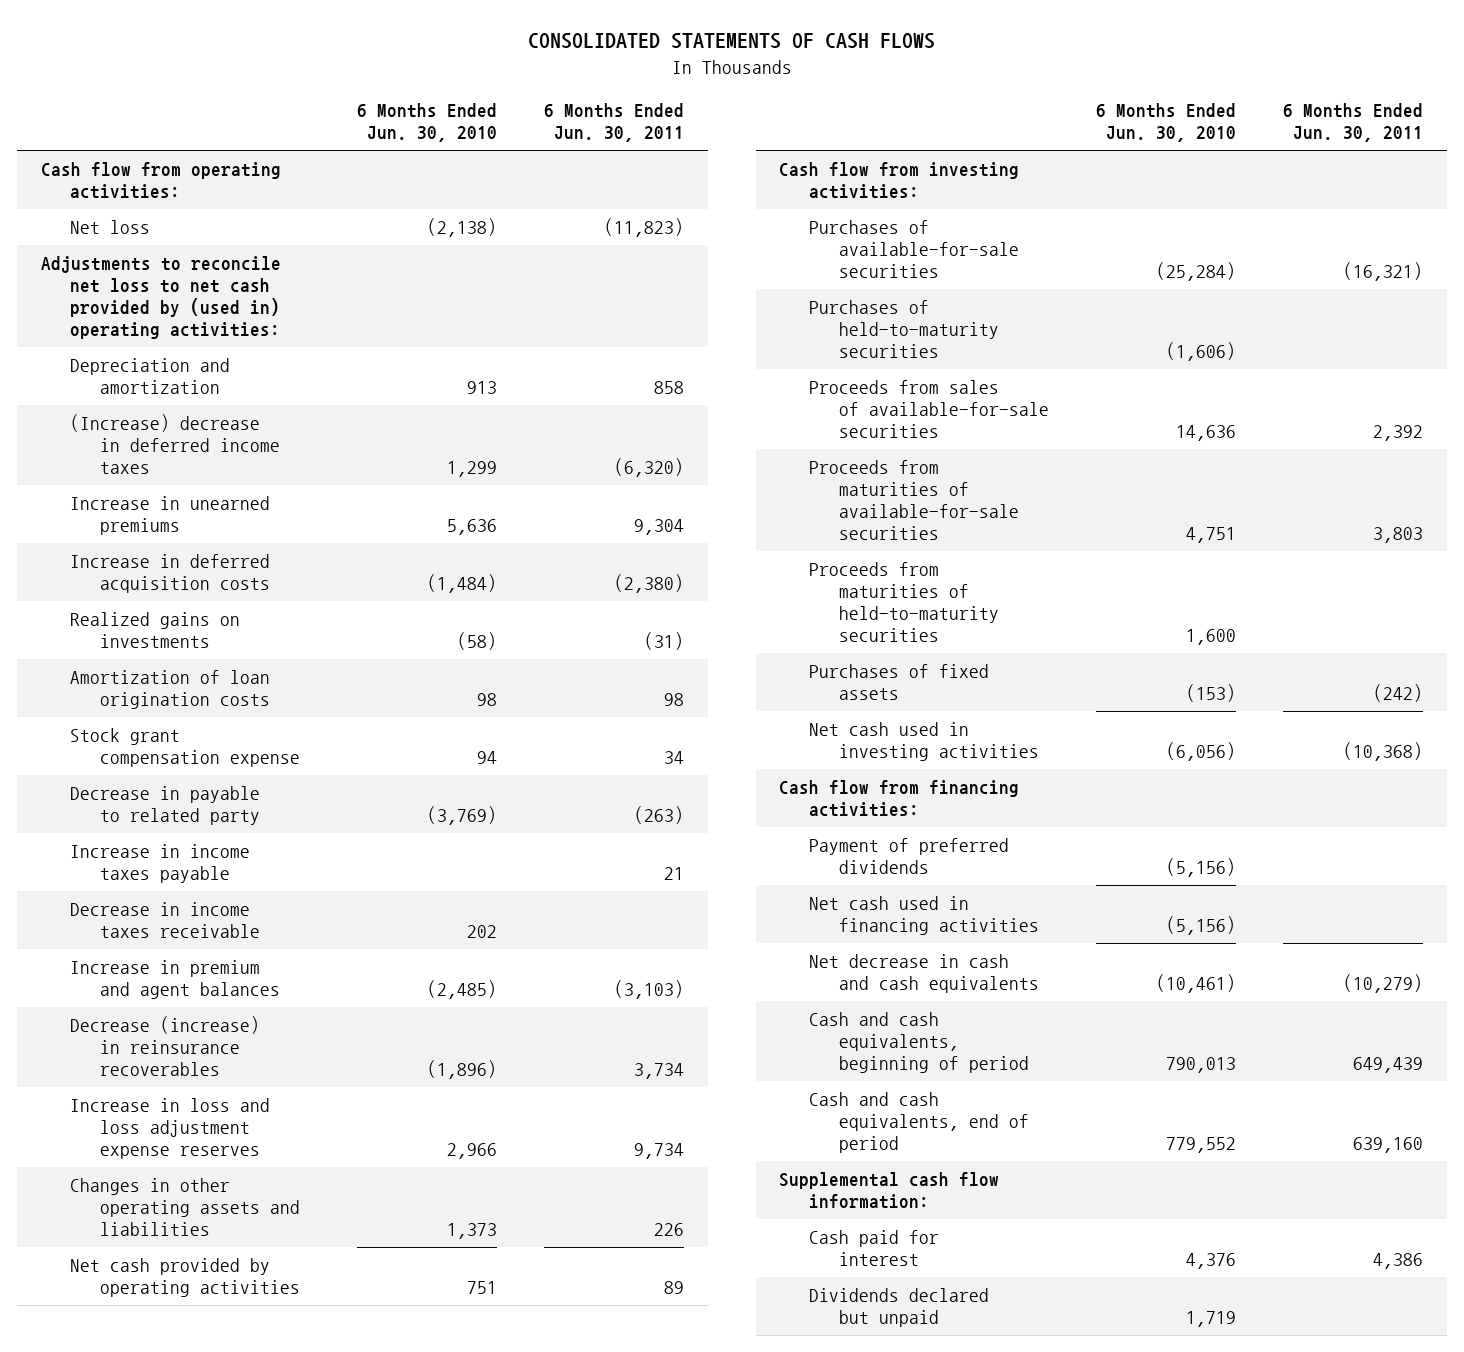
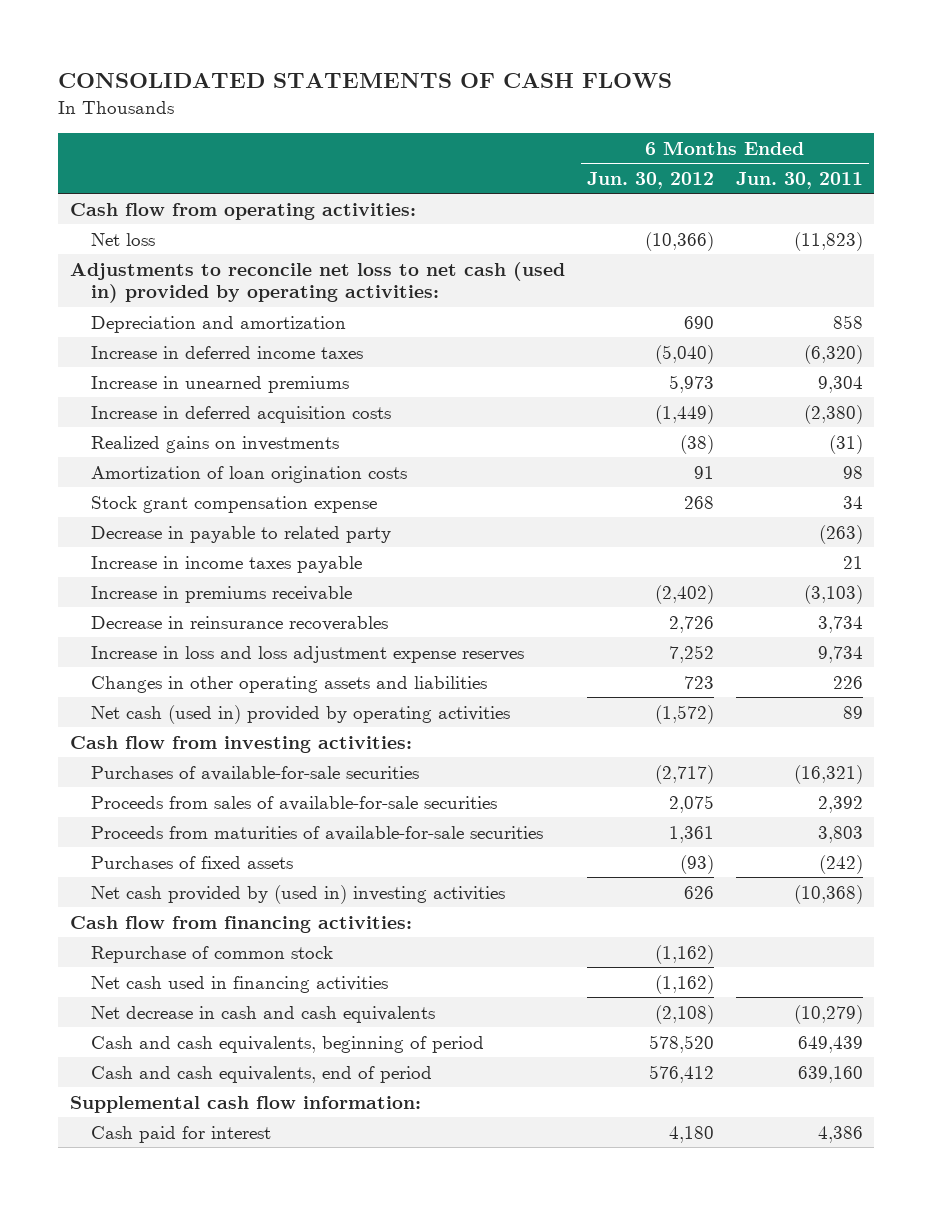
[357,103,498,143] 6 Months Ended Jun. 30, 2010 -> none
none -> [586,171,714,189] Jun. 30, 2012
[40,256,281,340] Adjustments to reconcile net loss to net cash provided by (used in) operating activities: -> [69,261,565,304] Adjustments to reconcile net loss to net cash (used in) provided by operating activities:
[70,414,281,475] (Increase) decrease in deferred income taxes -> [90,345,363,359] Increase in deferred income taxes
[70,902,261,939] Decrease in income taxes receivable -> none
[70,960,281,1000] Increase in premium and agent balances -> [90,585,352,603] Increase in premiums receivable
[70,1016,261,1077] Decrease (increase) in reinsurance recoverables -> [90,615,388,631] Decrease in reinsurance recoverables
[70,1258,301,1298] Net cash provided by operating activities -> [90,704,510,724] Net cash (used in) provided by operating activities
[809,300,1000,359] Purchases of held-to-maturity securities -> none
[809,562,1000,643] Proceeds from maturities of held-to-maturity securities -> none
[809,722,1040,762] Net cash used in investing activities -> [90,884,505,904] Net cash provided by (used in) investing activities
[809,838,1010,875] Payment of preferred dividends -> none
none -> [90,945,333,963] Repurchase of common stock
[809,1288,990,1328] Dividends declared but unpaid -> none

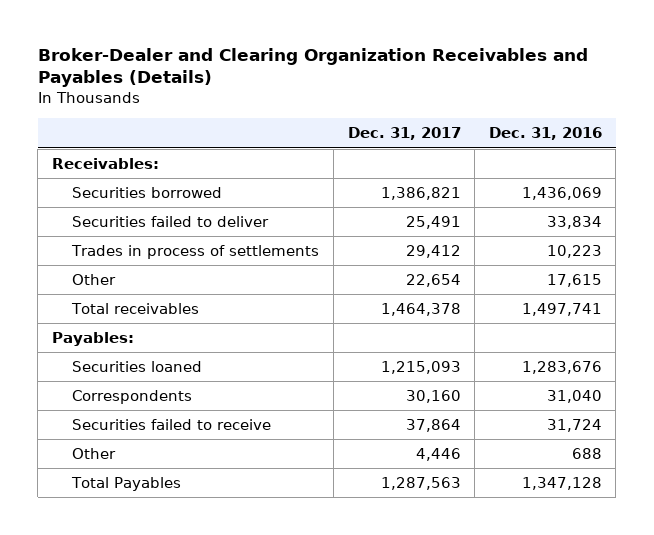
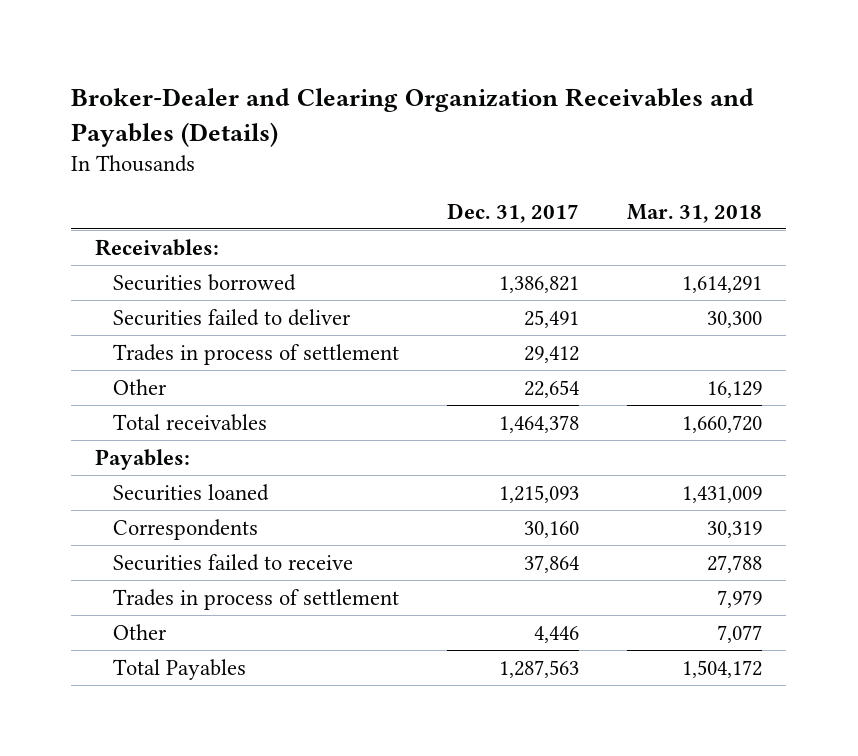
[488,127,602,141] Dec. 31, 2016 -> none
none -> [627,203,763,223] Mar. 31, 2018
[71,245,320,260] Trades in process of settlements -> [113,343,400,365] Trades in process of settlement
none -> [113,588,400,610] Trades in process of settlement

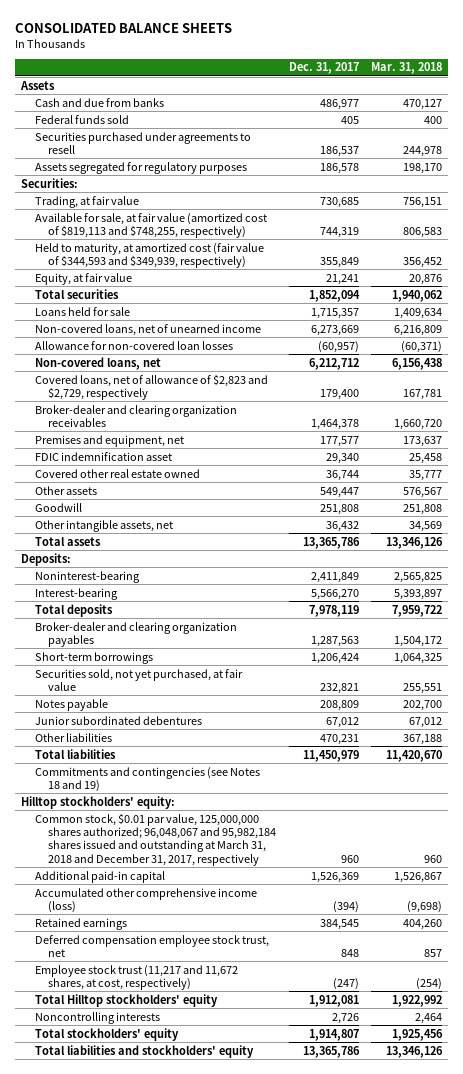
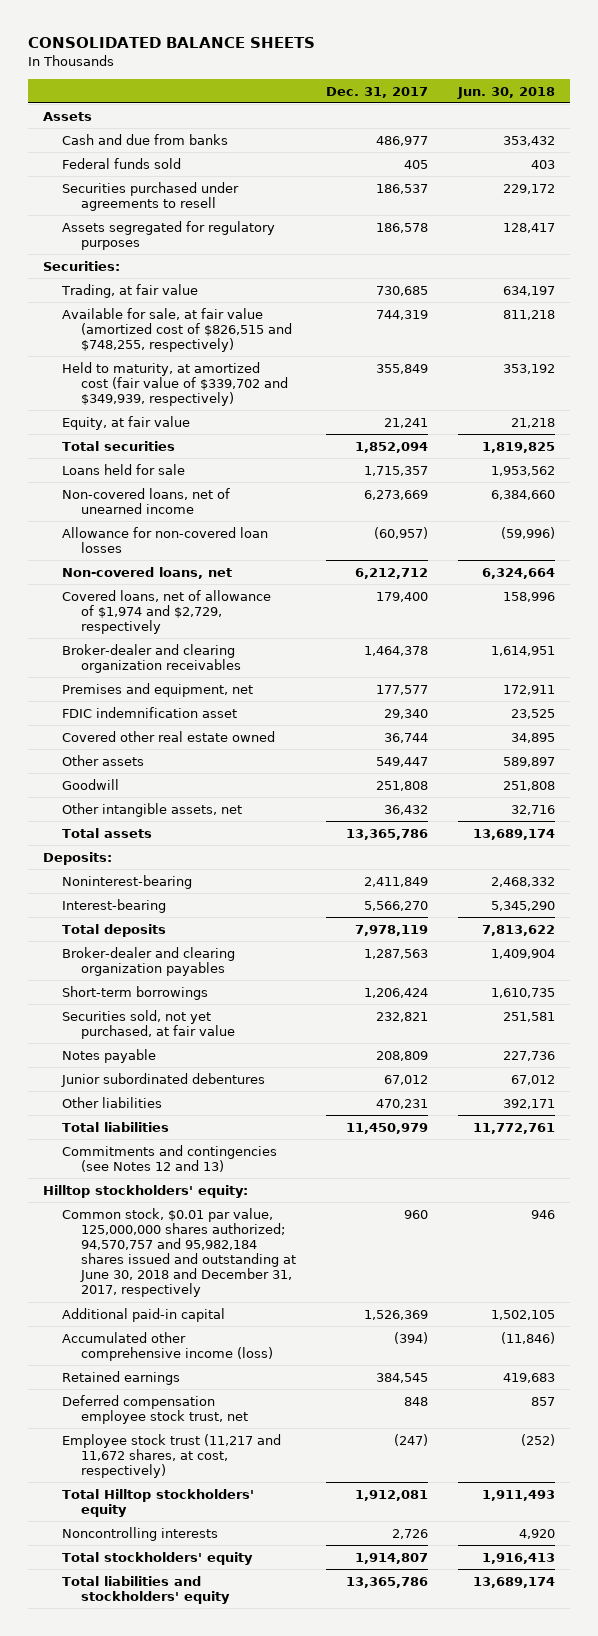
[370,62,442,75] Mar. 31, 2018 -> none
none -> [456,86,555,99] Jun. 30, 2018
[34,212,267,238] Available for sale, at fair value (amortized cost of $819,113 and $748,255, respectively) -> [61,307,292,353] Available for sale, at fair value (amortized cost of $826,515 and $748,255, respectively)
[34,242,264,268] Held to maturity, at amortized cost (fair value of $344,593 and $349,939, respectively) -> [61,361,288,407] Held to maturity, at amortized cost (fair value of $339,702 and $349,939, respectively)
[34,373,268,400] Covered loans, net of allowance of $2,823 and $2,729, respectively -> [61,589,271,635] Covered loans, net of allowance of $1,974 and $2,729, respectively
[34,766,260,792] Commitments and contingencies (see Notes 18 and 19) -> [61,1144,277,1172] Commitments and contingencies (see Notes 12 and 13)
[34,812,277,866] Common stock, $0.01 par value, 125,000,000 shares authorized; 96,048,067 and 95,982,184 shares issued and outstanding at March 31, 2018 and December 31, 2017, respectively -> [61,1207,296,1298] Common stock, $0.01 par value, 125,000,000 shares authorized; 94,570,757 and 95,982,184 shares issued and outstanding at June 30, 2018 and December 31, 2017, respectively

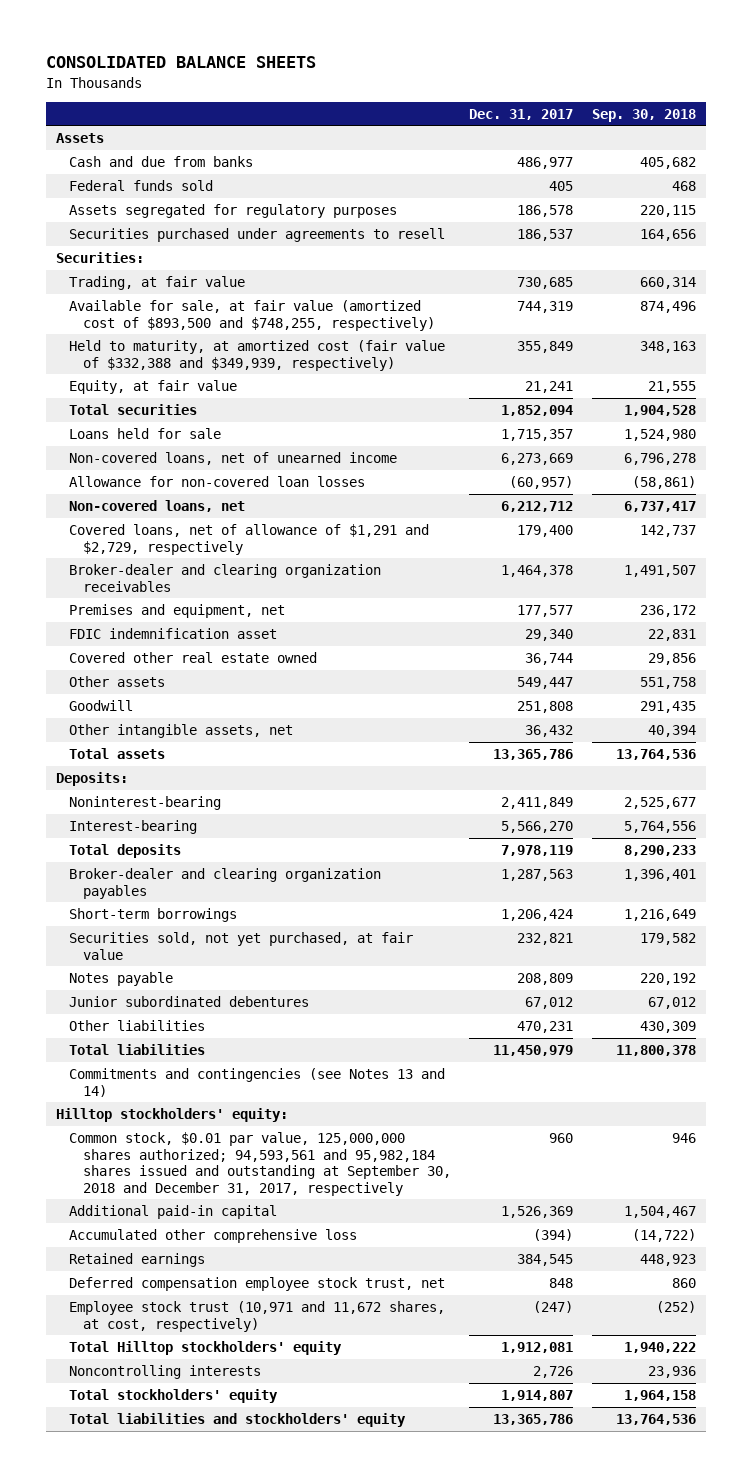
[456,86,555,99] Jun. 30, 2018 -> none
none -> [592,108,697,122] Sep. 30, 2018
[61,181,239,211] Securities purchased under agreements to resell -> [69,227,446,242] Securities purchased under agreements to resell
[61,307,292,353] Available for sale, at fair value (amortized cost of $826,515 and $748,255, respectively) -> [69,299,435,331] Available for sale, at fair value (amortized cost of $893,500 and $748,255, respectively)
[61,361,288,407] Held to maturity, at amortized cost (fair value of $339,702 and $349,939, respectively) -> [69,339,446,371] Held to maturity, at amortized cost (fair value of $332,388 and $349,939, respectively)
[61,589,271,635] Covered loans, net of allowance of $1,974 and $2,729, respectively -> [69,523,430,555] Covered loans, net of allowance of $1,291 and $2,729, respectively
[61,1144,277,1172] Commitments and contingencies (see Notes 12 and 13) -> [69,1067,446,1097] Commitments and contingencies (see Notes 13 and 14)
[61,1207,296,1298] Common stock, $0.01 par value, 125,000,000 shares authorized; 94,570,757 and 95,982,184 shares issued and outstanding at June 30, 2018 and December 31, 2017, respectively -> [69,1131,451,1196] Common stock, $0.01 par value, 125,000,000 shares authorized; 94,593,561 and 95,982,184 shares issued and outstanding at September 30, 2018 and December 31, 2017, respectively
[61,1331,273,1361] Accumulated other comprehensive income (loss) -> [69,1228,358,1243] Accumulated other comprehensive loss
[61,1433,281,1479] Employee stock trust (11,217 and 11,672 shares, at cost, respectively) -> [69,1300,446,1332] Employee stock trust (10,971 and 11,672 shares, at cost, respectively)

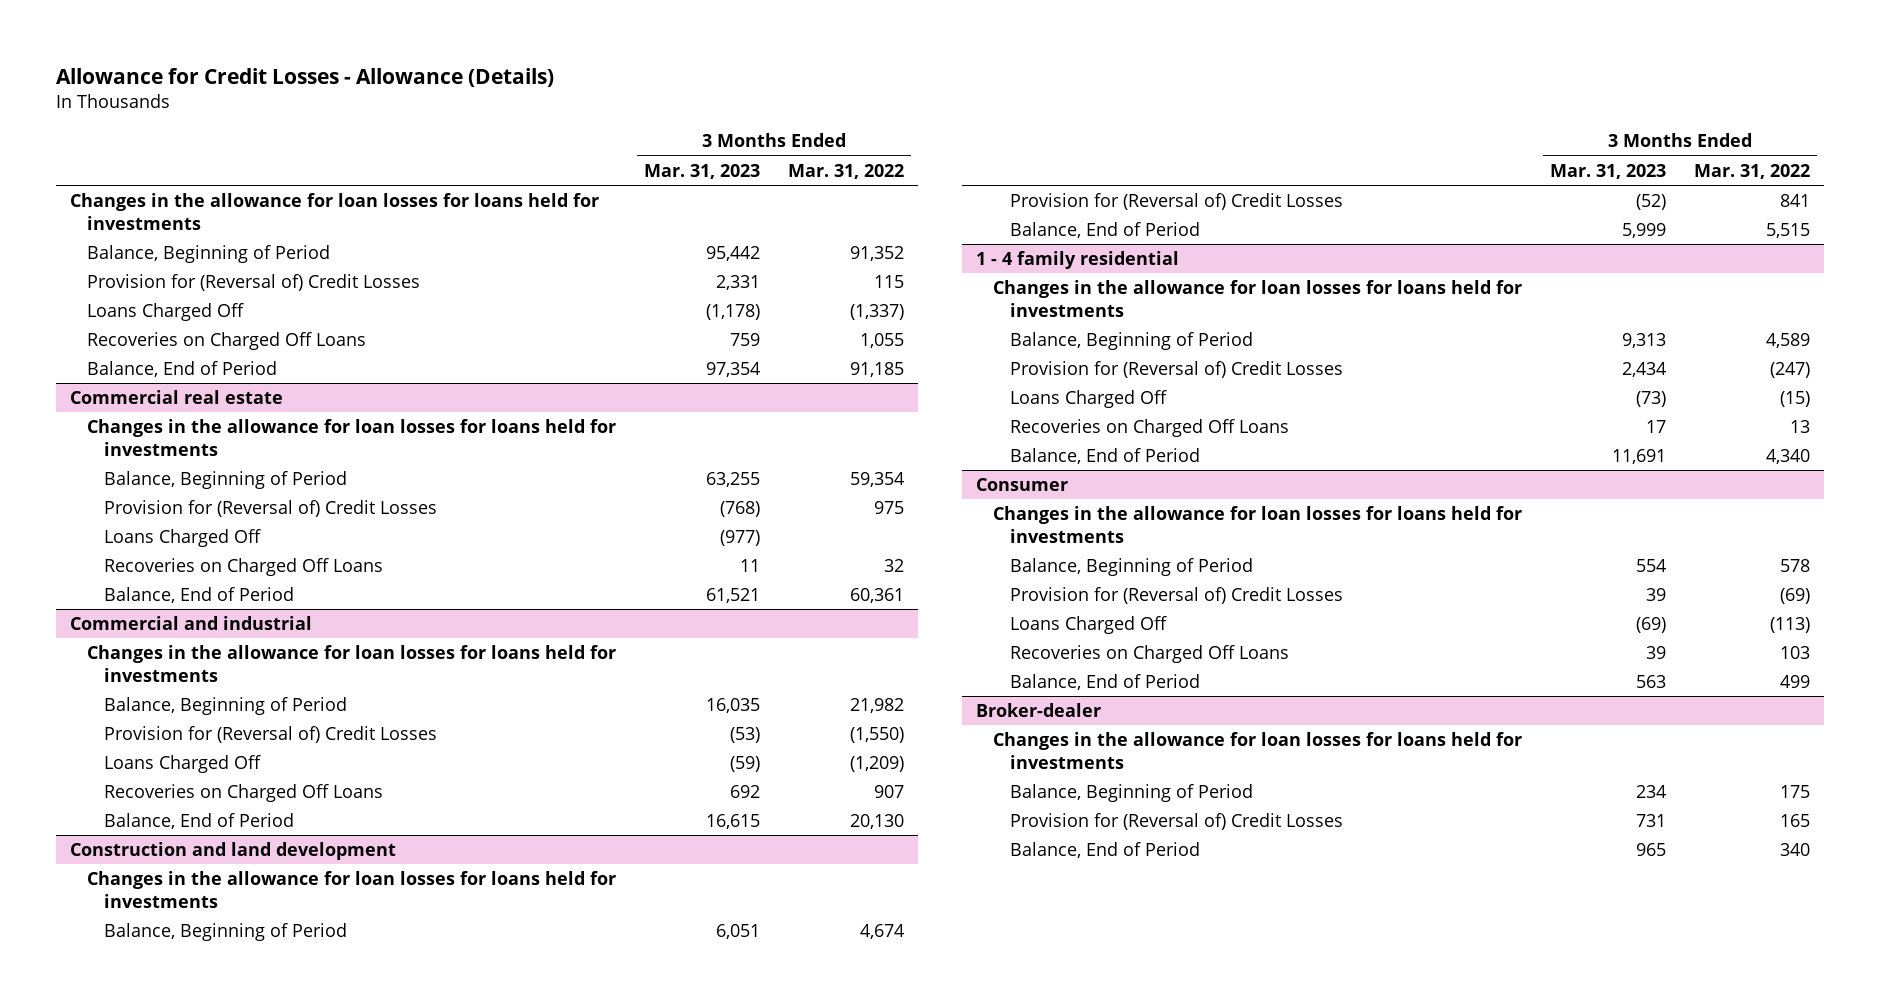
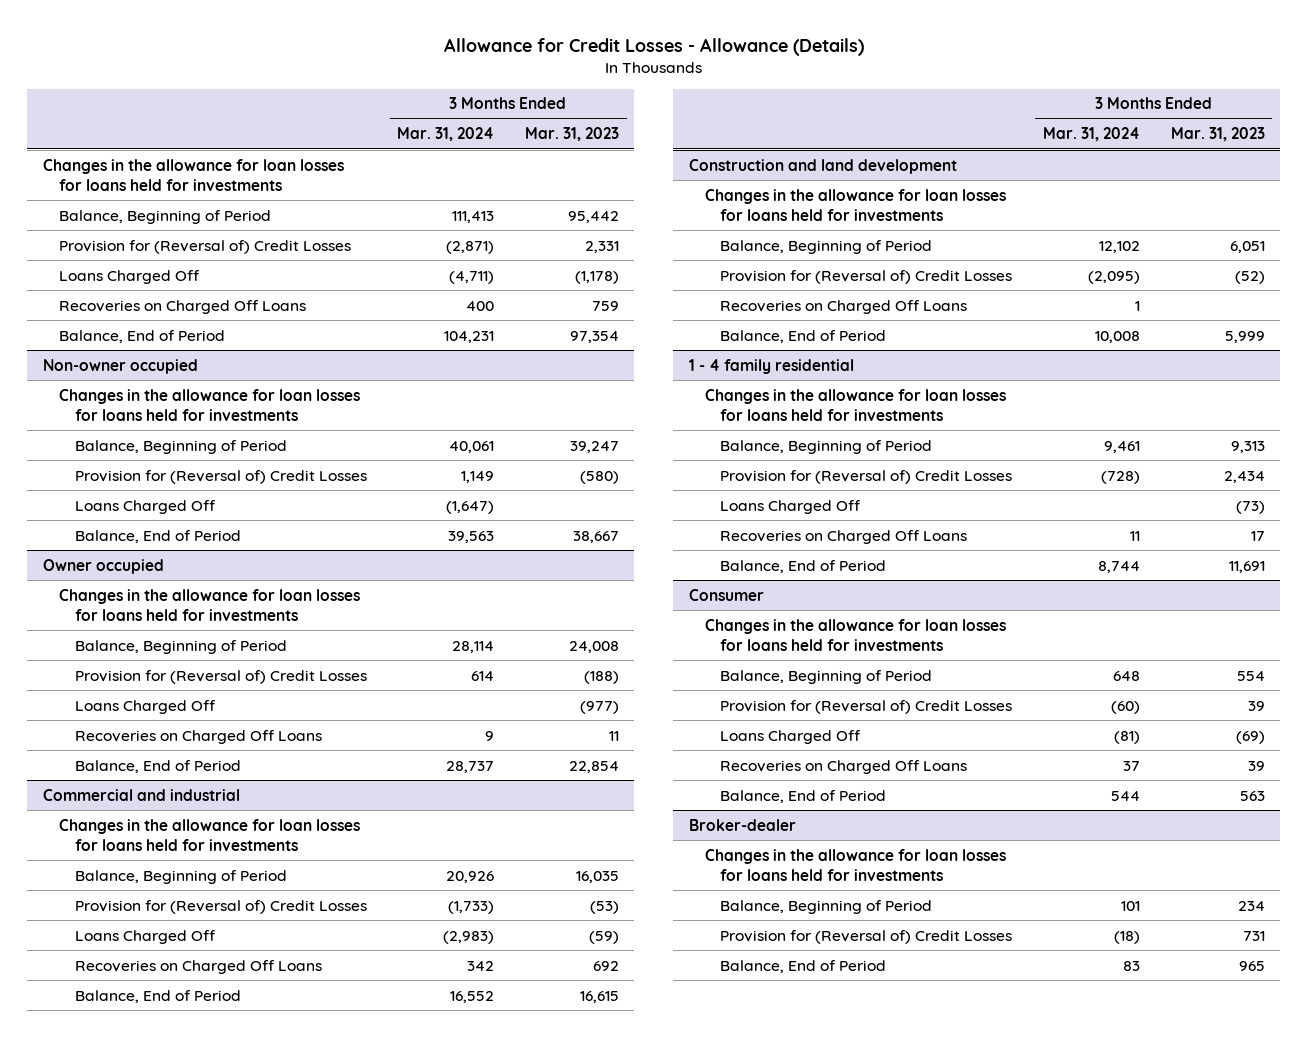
[787,163,904,179] Mar. 31, 2022 -> none
none -> [397,127,495,142] Mar. 31, 2024
[70,390,284,405] Commercial real estate -> none
none -> [42,358,198,374] Non-owner occupied
[705,472,760,488] 63,255 -> [569,440,619,453] 39,247
[719,501,760,518] (768) -> [579,470,619,484] (580)
none -> [74,499,216,514] Loans Charged Off
none -> [74,529,241,543] Balance, End of Period
none -> [42,558,164,574] Owner occupied
none -> [58,588,360,621] Changes in the allowance for loan losses for loans held for investments
none -> [74,639,287,654] Balance, Beginning of Period
none -> [74,669,367,684] Provision for (Reversal of) Credit Losses
[705,588,760,604] 61,521 -> [568,760,619,773] 22,854
none -> [720,299,968,314] Recoveries on Charged Off Loans

